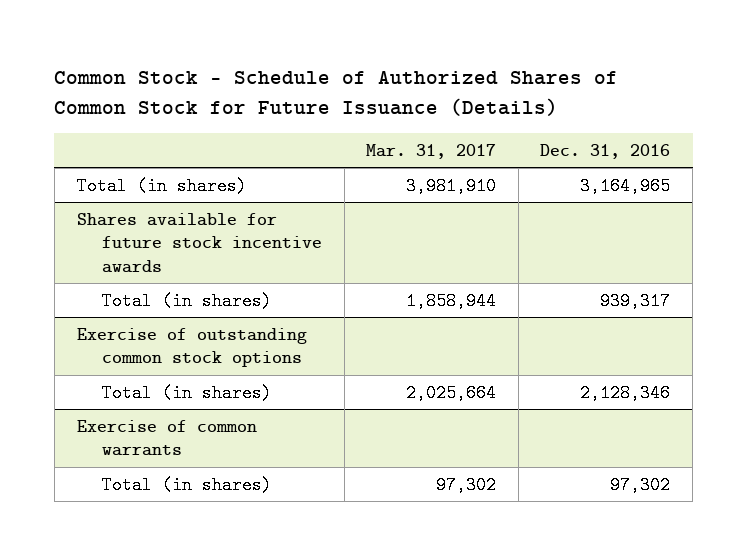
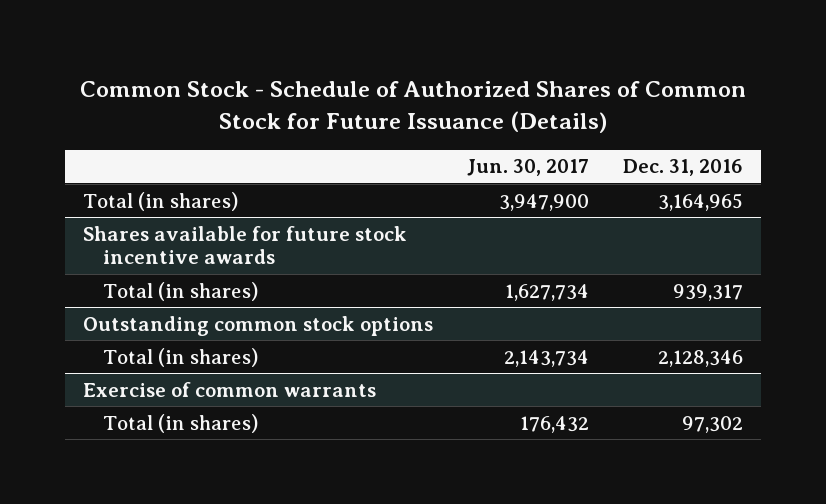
[366,143,497,159] Mar. 31, 2017 -> none
none -> [467,159,590,177] Jun. 30, 2017
[76,328,307,368] Exercise of outstanding common stock options -> [82,315,433,336] Outstanding common stock options

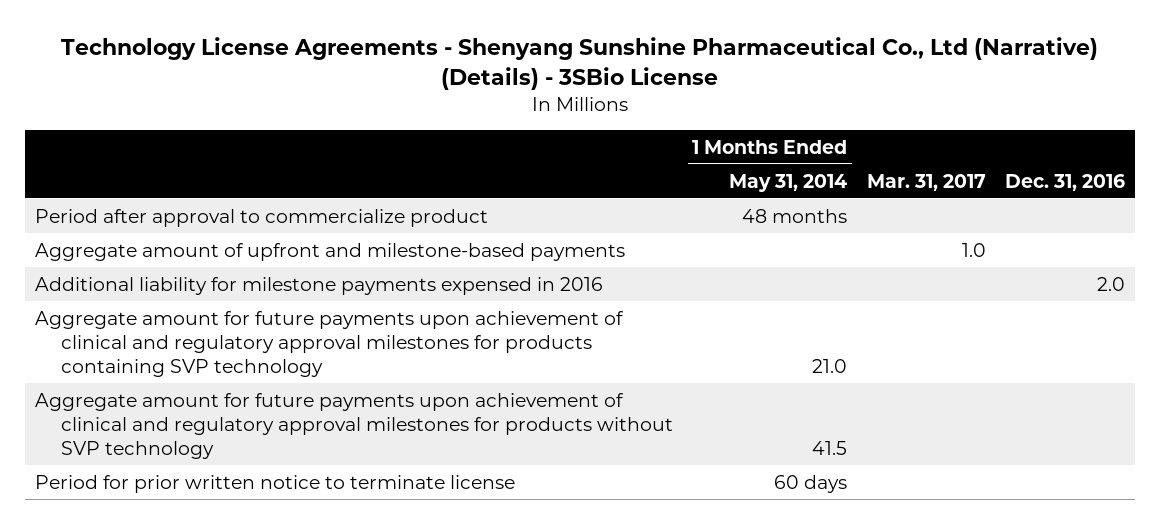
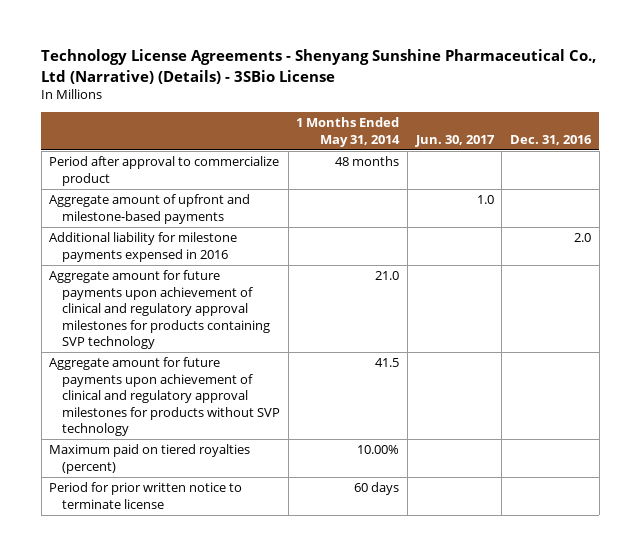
[866,173,986,191] Mar. 31, 2017 -> none
none -> [414,134,495,147] Jun. 30, 2017
none -> [49,444,251,474] Maximum paid on tiered royalties (percent)

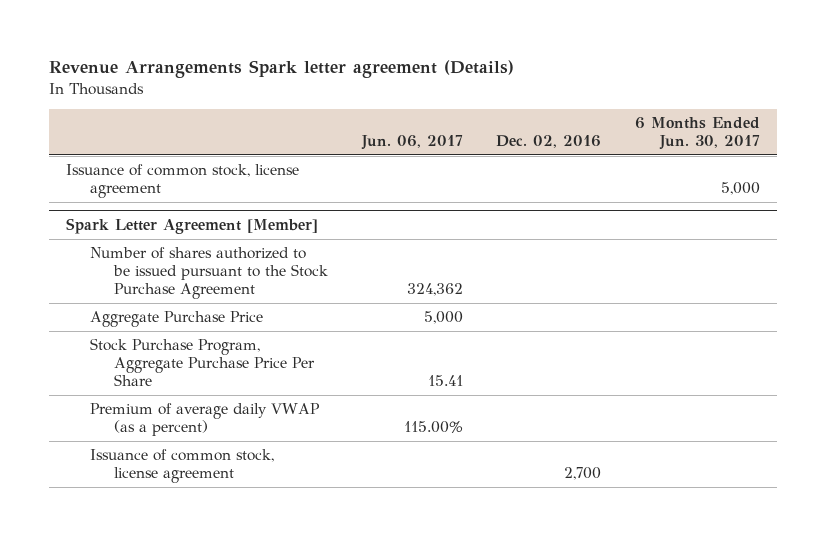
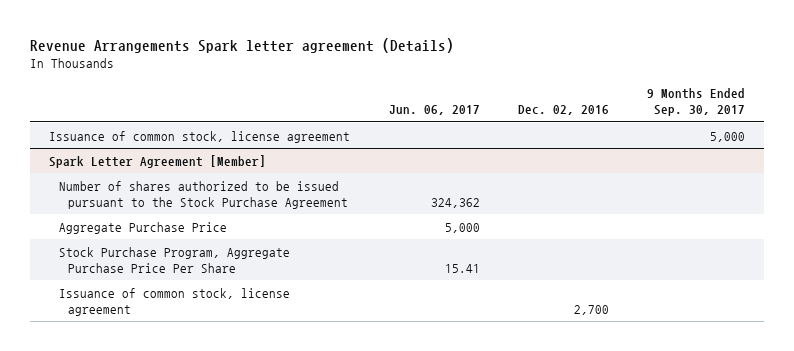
[634,117,760,151] 6 Months Ended Jun. 30, 2017 -> none
none -> [647,87,746,117] 9 Months Ended Sep. 30, 2017
[90,403,321,437] Premium of average daily VWAP (as a percent) -> none

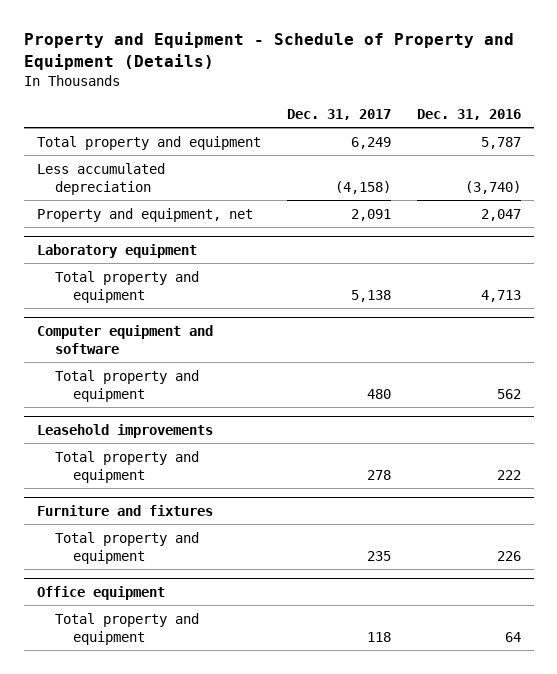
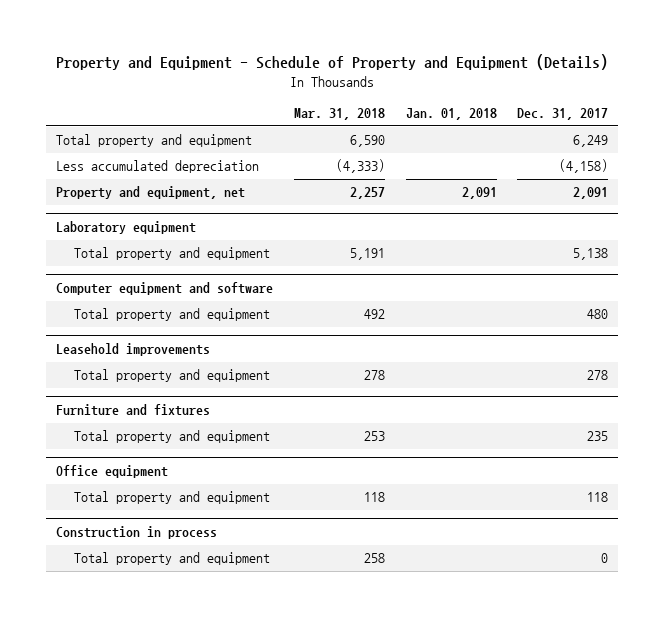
[416,108,521,120] Dec. 31, 2016 -> none
none -> [293,108,385,121] Mar. 31, 2018
none -> [405,108,497,121] Jan. 01, 2018
none -> [56,526,218,540] Construction in process
none -> [73,552,270,566] Total property and equipment

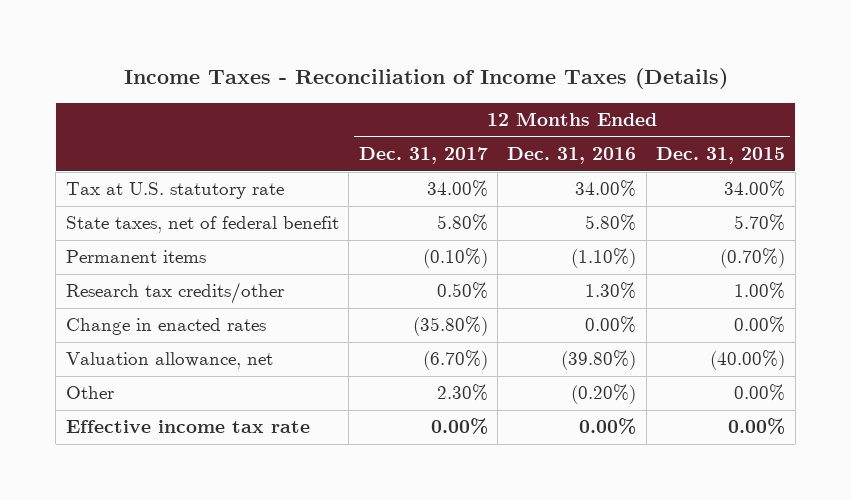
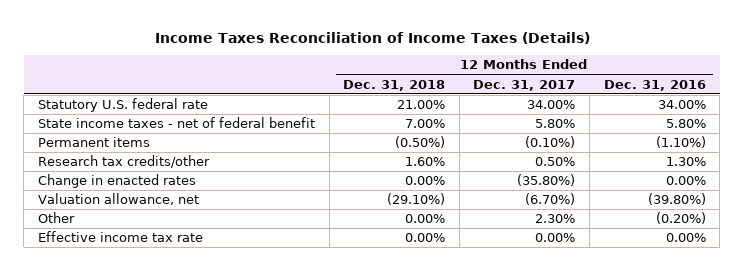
[123,68,728,90] Income Taxes - Reconciliation of Income Taxes (Details) -> [154,31,590,44] Income Taxes Reconciliation of Income Taxes (Details)
[656,147,786,165] Dec. 31, 2015 -> none
none -> [343,79,446,91] Dec. 31, 2018
[65,182,284,200] Tax at U.S. statutory rate -> [37,98,208,113] Statutory U.S. federal rate
[65,216,339,234] State taxes, net of federal benefit -> [37,117,315,129] State income taxes - net of federal benefit

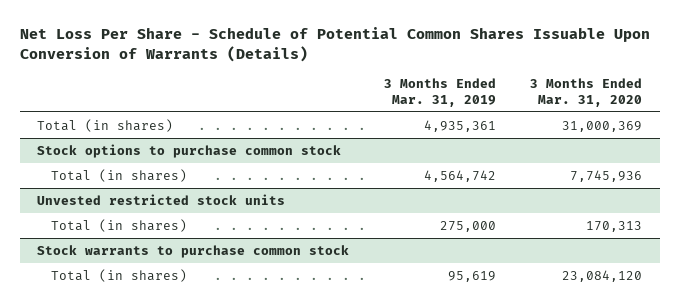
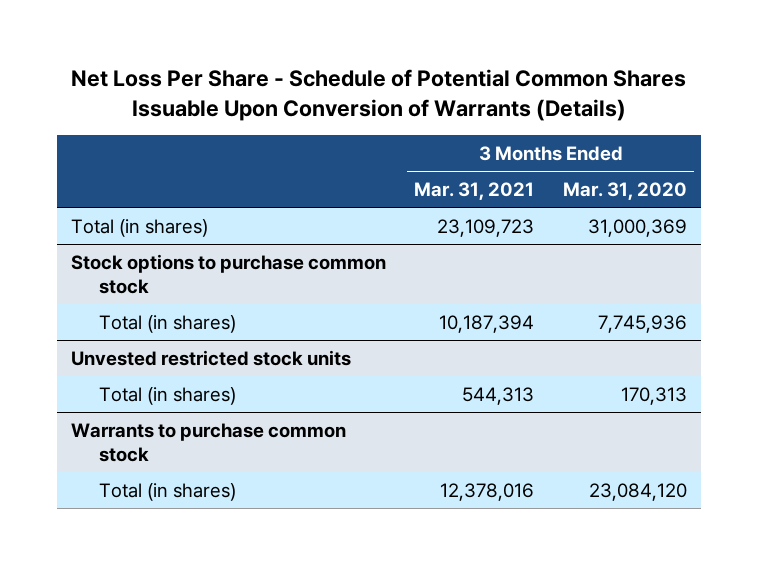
[383,78,496,107] 3 Months Ended Mar. 31, 2019 -> none
none -> [414,181,535,200] Mar. 31, 2021
[36,244,349,258] Stock warrants to purchase common stock -> [71,422,347,462] Warrants to purchase common stock

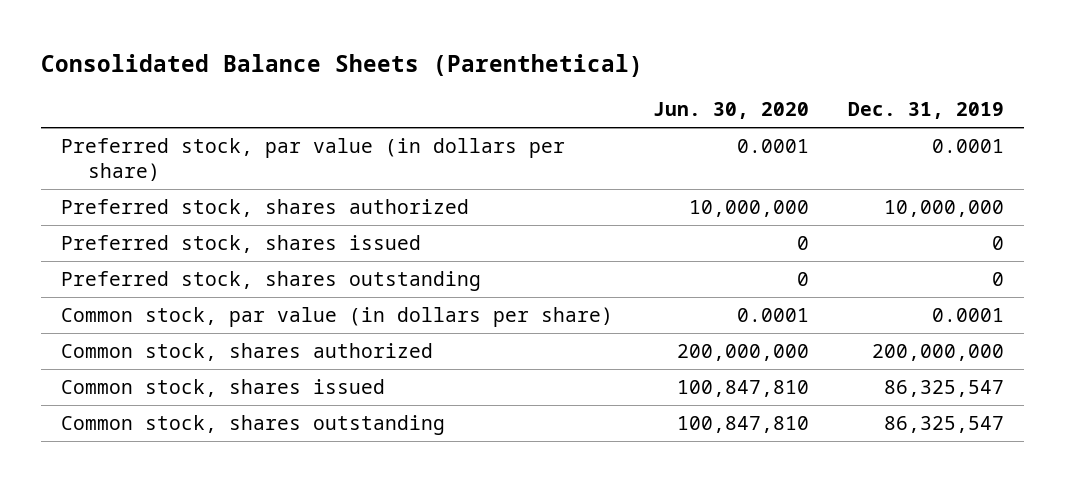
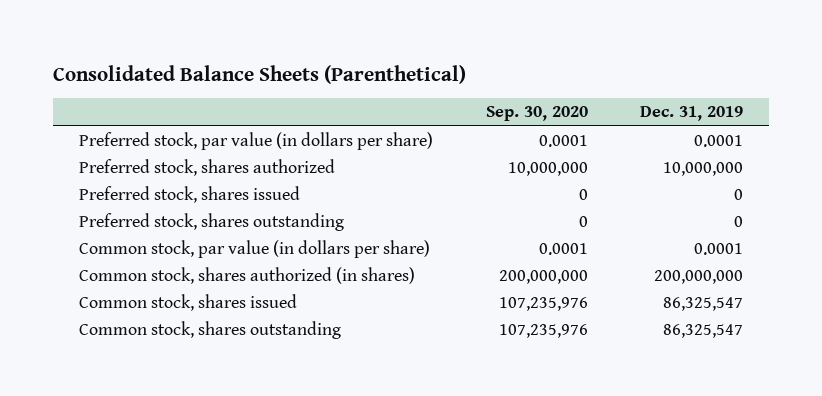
[652,102,809,120] Jun. 30, 2020 -> none
none -> [485,106,588,122] Sep. 30, 2020
[61,342,434,361] Common stock, shares authorized -> [79,267,416,285] Common stock, shares authorized (in shares)

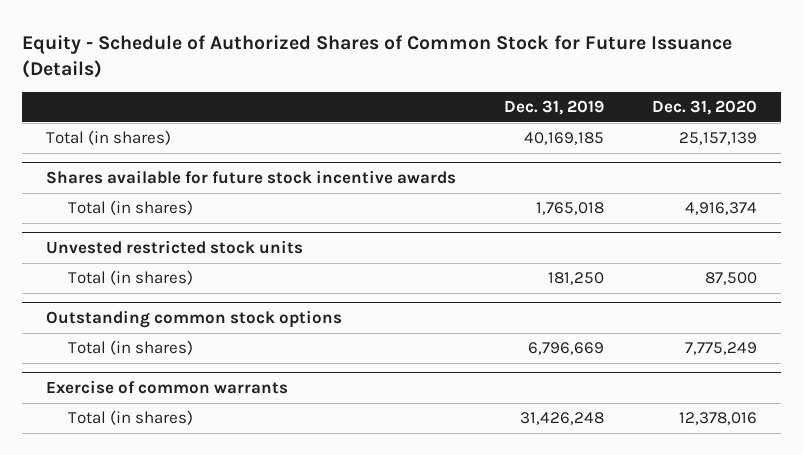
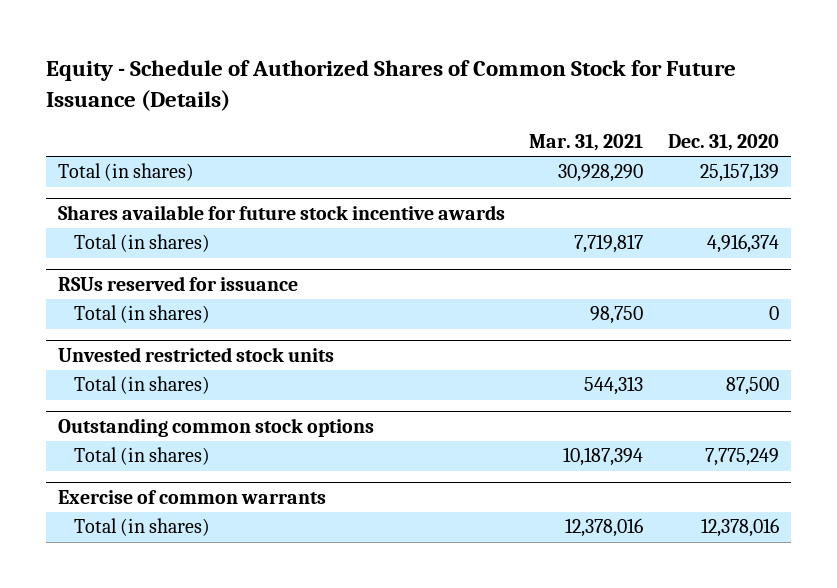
[503,100,604,116] Dec. 31, 2019 -> none
none -> [529,134,644,152] Mar. 31, 2021
none -> [57,276,298,292] RSUs reserved for issuance
none -> [73,305,210,324] Total (in shares)

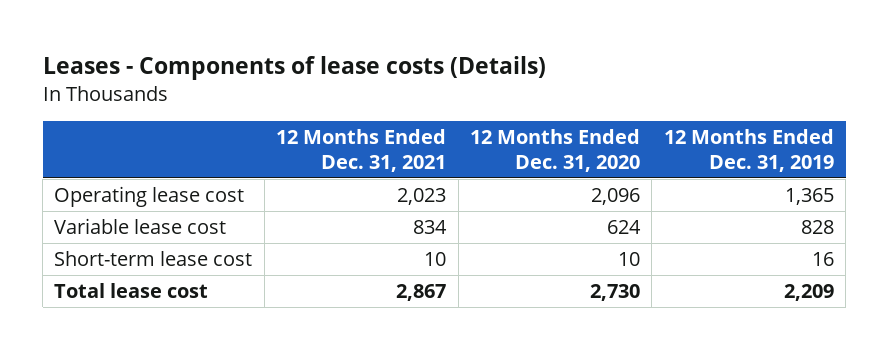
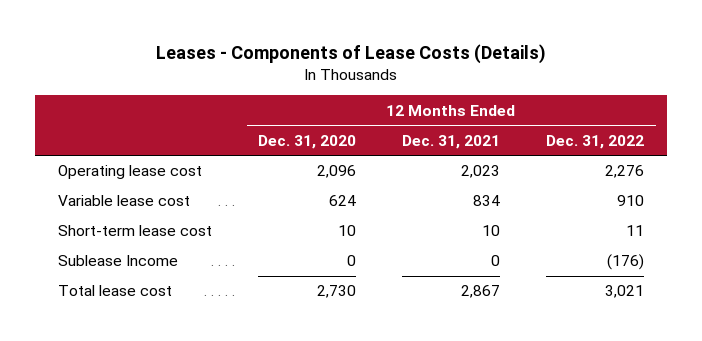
[42,55,546,80] Leases - Components of lease costs (Details) -> [156,44,547,65] Leases - Components of Lease Costs (Details)
[663,128,834,172] 12 Months Ended Dec. 31, 2019 -> none
none -> [546,134,645,149] Dec. 31, 2022
none -> [58,255,179,267] Sublease Income

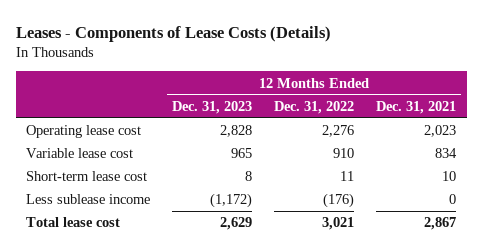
[258,134,357,149] Dec. 31, 2020 -> none
none -> [172,100,253,114] Dec. 31, 2023
[58,255,179,267] Sublease Income -> [26,194,151,205] Less sublease income

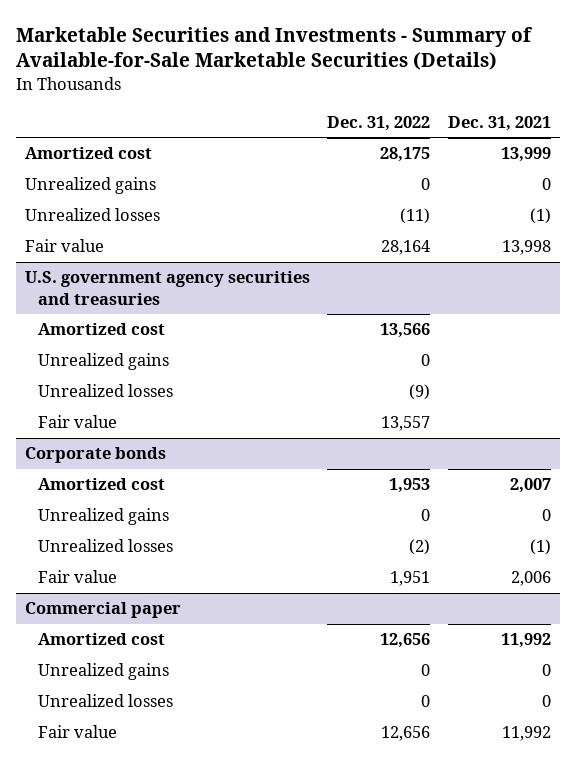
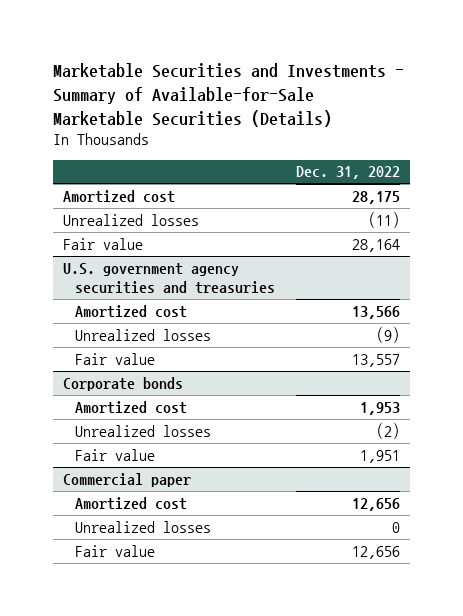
[448,115,552,131] Dec. 31, 2021 -> none
[24,177,156,195] Unrealized gains -> none
[38,353,170,371] Unrealized gains -> none
[38,508,170,526] Unrealized gains -> none
[38,663,170,681] Unrealized gains -> none

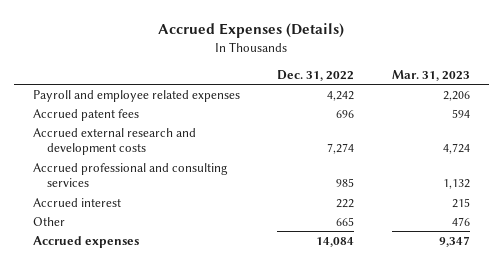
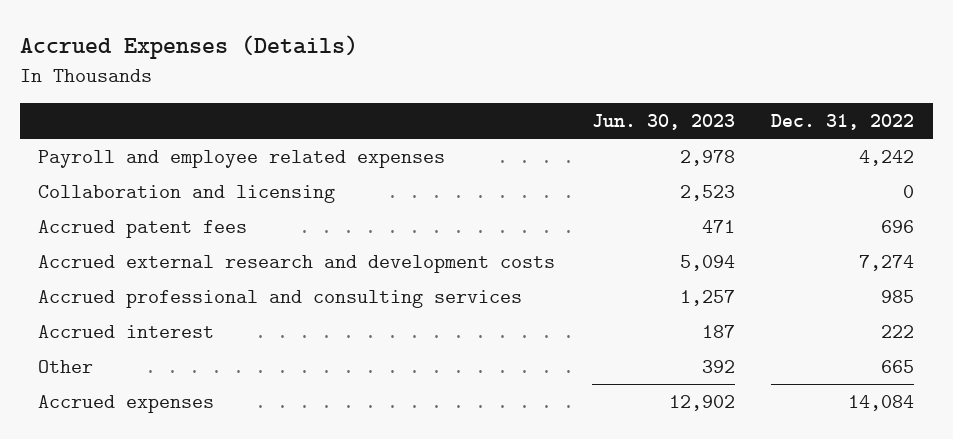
[392,69,471,81] Mar. 31, 2023 -> none
none -> [591,113,735,130] Jun. 30, 2023
none -> [38,185,336,204] Collaboration and licensing

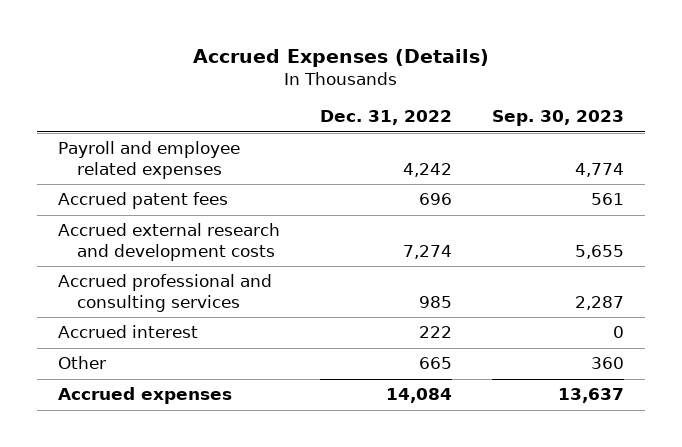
[591,113,735,130] Jun. 30, 2023 -> none
none -> [492,110,625,127] Sep. 30, 2023
[38,185,336,204] Collaboration and licensing -> none

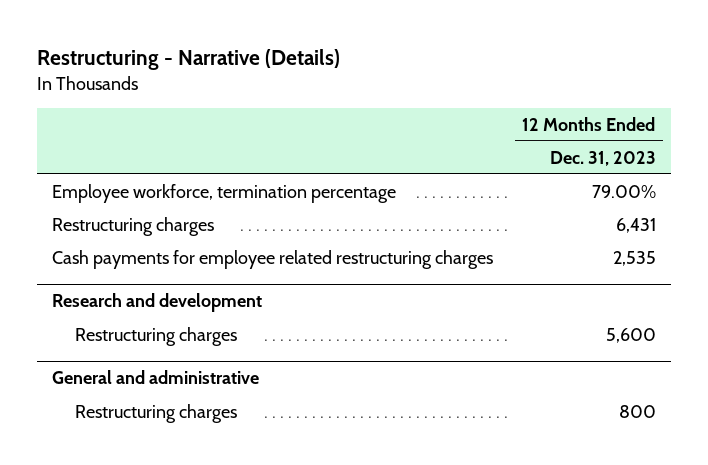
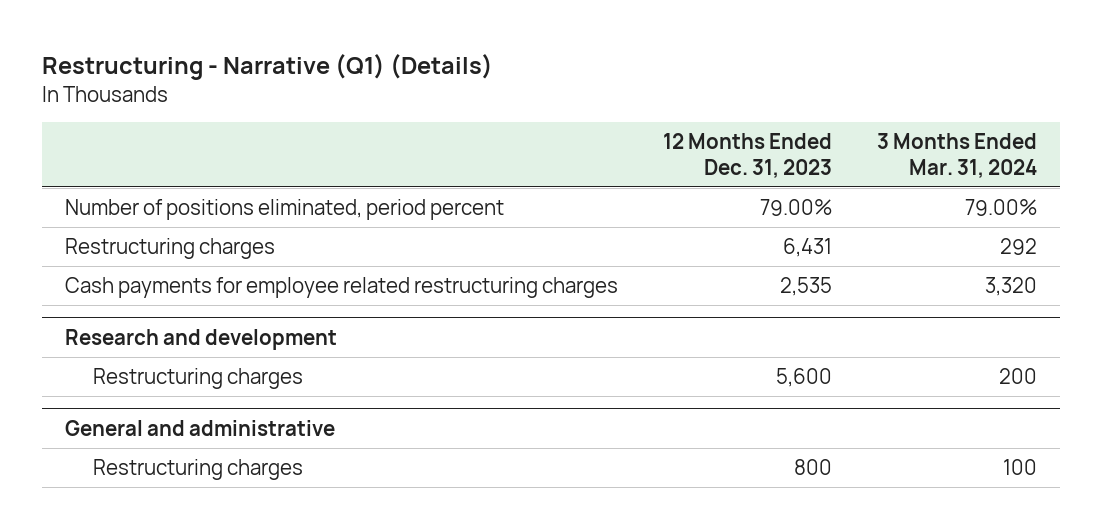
[36,49,340,71] Restructuring - Narrative (Details) -> [42,54,494,81] Restructuring - Narrative (Q1) (Details)
none -> [877,133,1038,179] 3 Months Ended Mar. 31, 2024
[51,183,396,203] Employee workforce, termination percentage -> [64,198,504,220] Number of positions eliminated, period percent

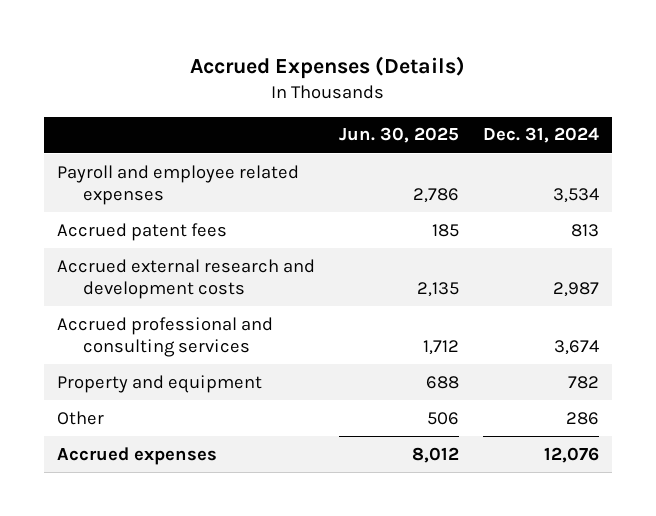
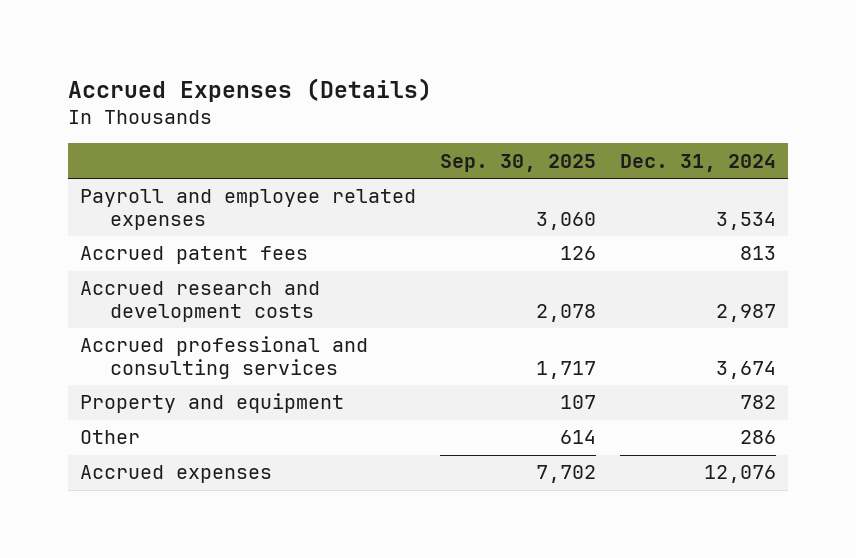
[338,127,459,144] Jun. 30, 2025 -> none
none -> [439,153,596,172] Sep. 30, 2025
[56,258,315,300] Accrued external research and development costs -> [79,281,320,322] Accrued research and development costs

